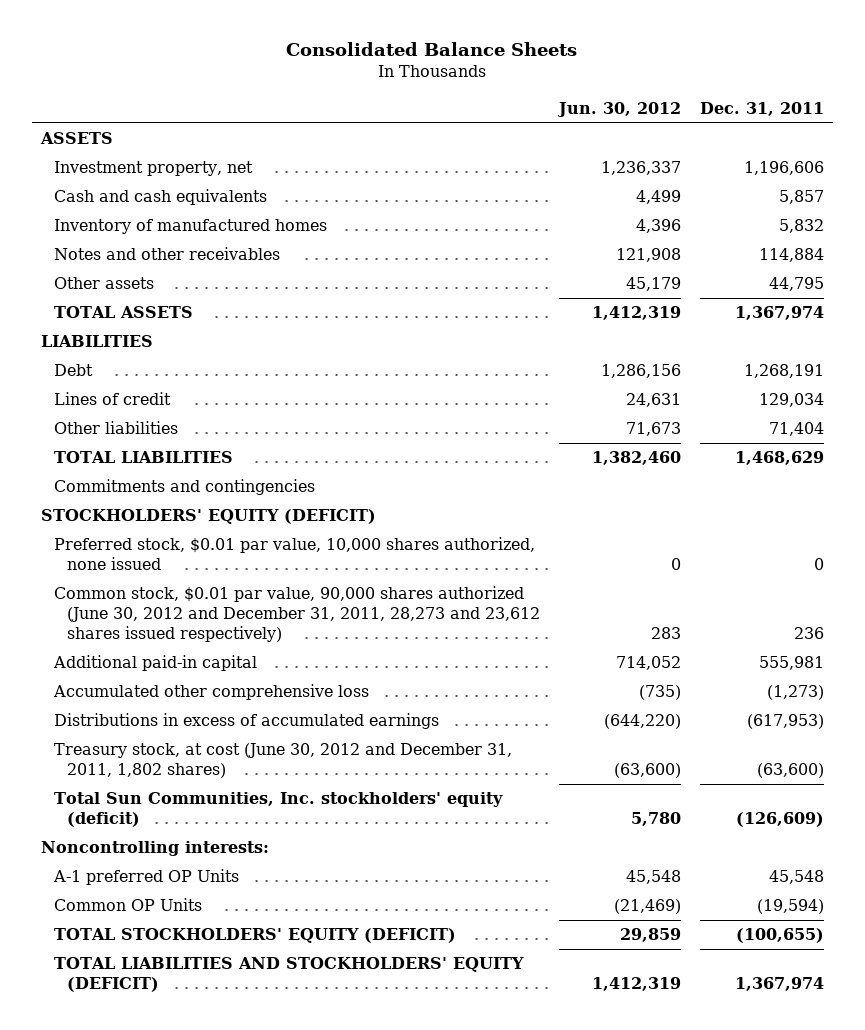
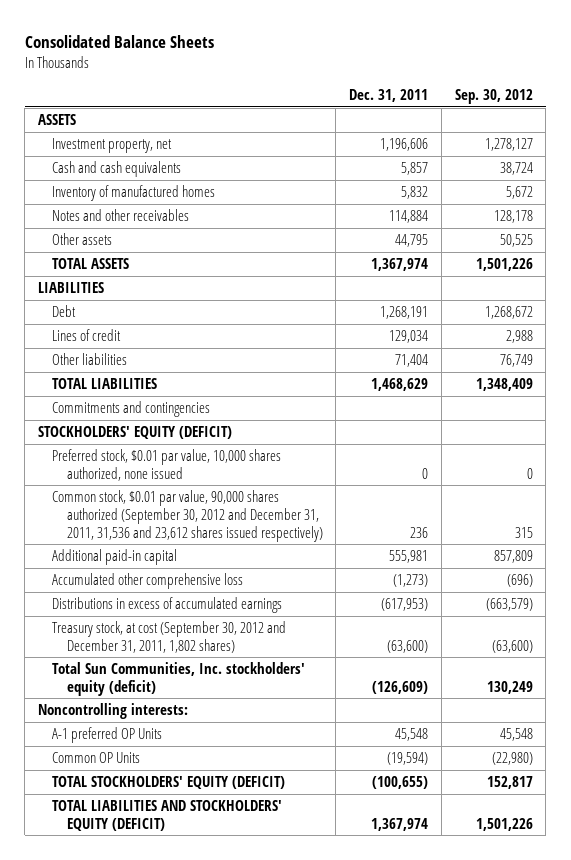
[556,101,681,117] Jun. 30, 2012 -> none
none -> [454,89,533,105] Sep. 30, 2012
[53,586,540,642] Common stock, $0.01 par value, 90,000 shares authorized (June 30, 2012 and December 31, 2011, 28,273 and 23,612 shares issued respectively) -> [52,490,323,542] Common stock, $0.01 par value, 90,000 shares authorized (September 30, 2012 and December 31, 2011, 31,536 and 23,612 shares issued respectively)
[53,743,512,779] Treasury stock, at cost (June 30, 2012 and December 31, 2011, 1,802 shares) -> [52,621,287,653] Treasury stock, at cost (September 30, 2012 and December 31, 2011, 1,802 shares)

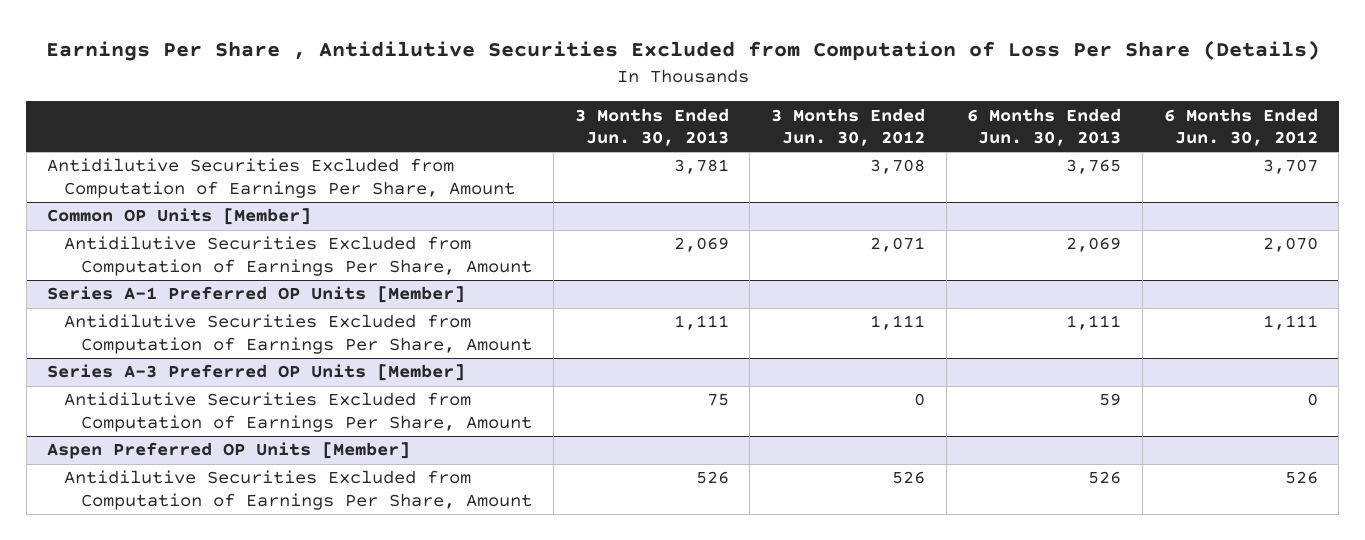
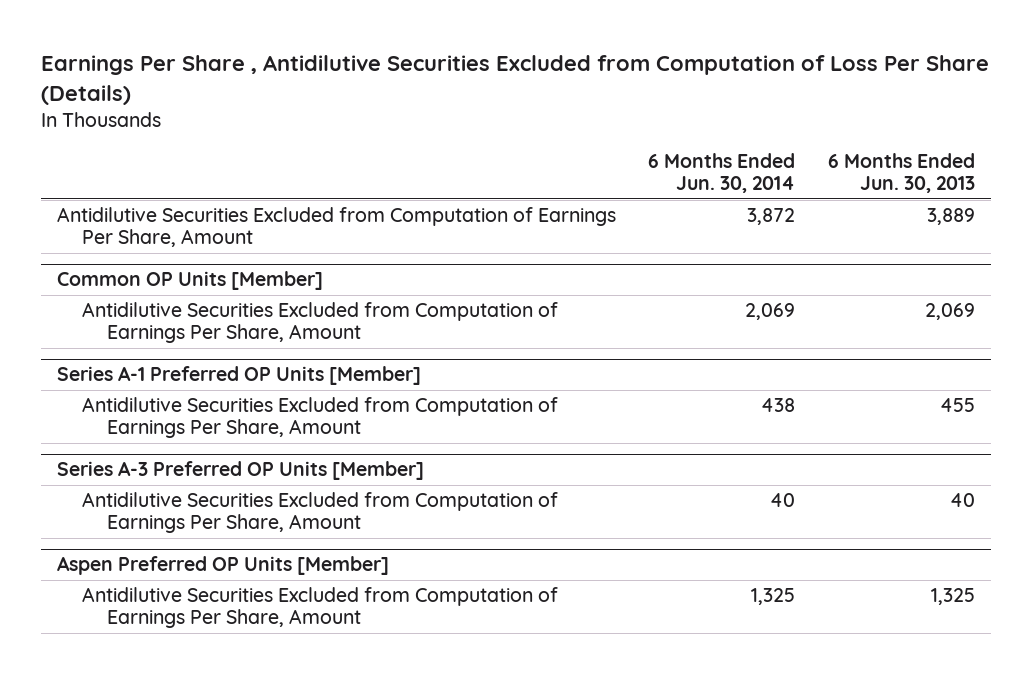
[574,107,729,147] 3 Months Ended Jun. 30, 2013 -> none
[770,107,925,147] 3 Months Ended Jun. 30, 2012 -> none
[1163,107,1318,147] 6 Months Ended Jun. 30, 2012 -> none
none -> [648,153,796,194] 6 Months Ended Jun. 30, 2014
[1066,159,1122,175] 3,765 -> [926,208,975,226] 3,889
[1066,315,1122,331] 1,111 -> [939,398,975,413] 455
[1099,393,1122,407] 59 -> [949,493,975,508] 40
[1088,471,1122,485] 526 -> [930,588,975,606] 1,325

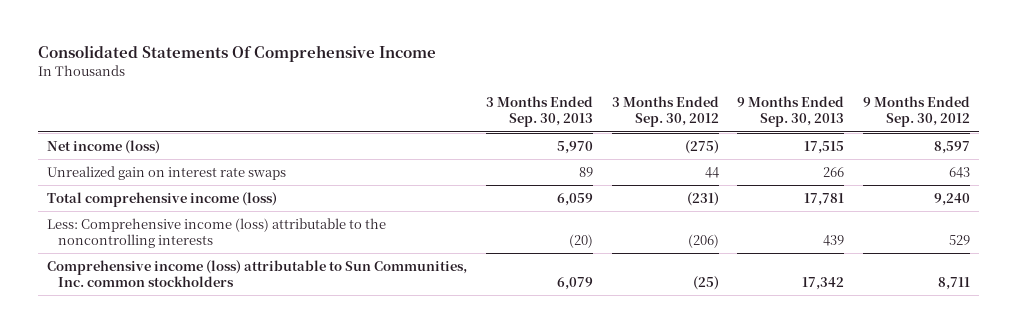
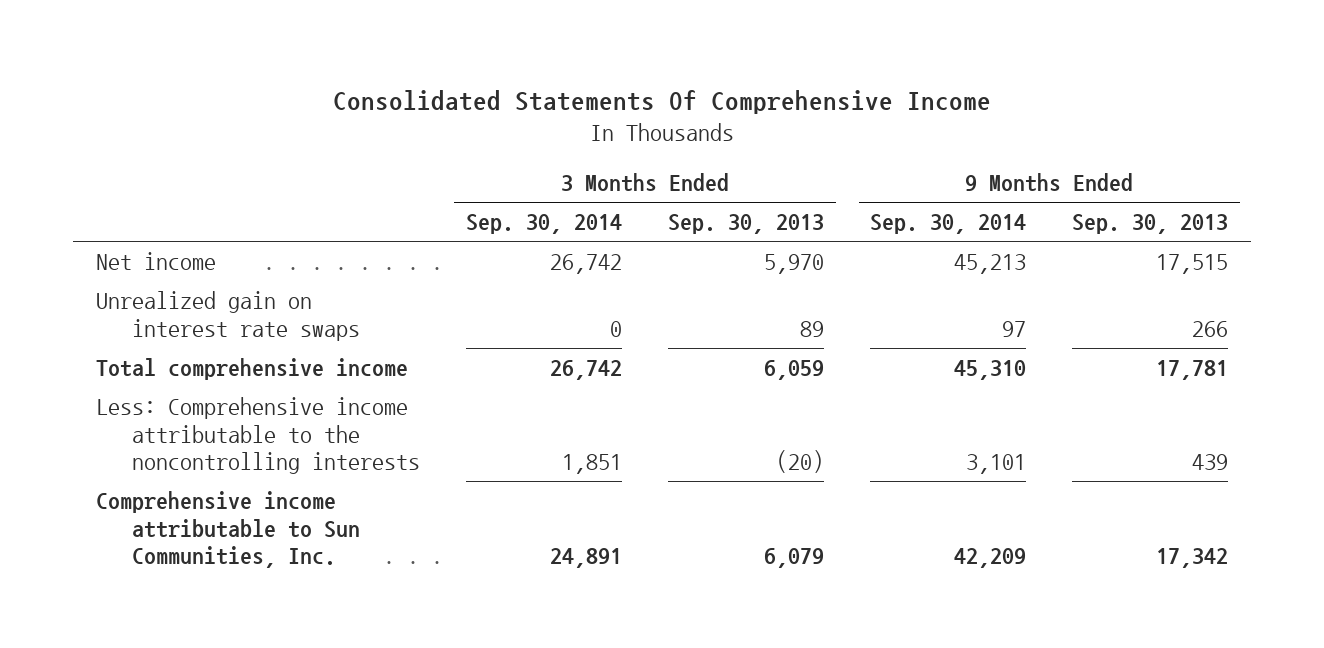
[611,95,719,128] 3 Months Ended Sep. 30, 2012 -> none
[862,95,970,128] 9 Months Ended Sep. 30, 2012 -> none
none -> [465,214,622,235] Sep. 30, 2014
none -> [870,214,1027,235] Sep. 30, 2014
[47,139,161,154] Net income (loss) -> [95,251,216,270] Net income
[47,191,278,207] Total comprehensive income (loss) -> [95,357,408,380] Total comprehensive income
[47,217,387,249] Less: Comprehensive income (loss) attributable to the noncontrolling interests -> [95,396,420,475] Less: Comprehensive income attributable to the noncontrolling interests
[47,259,468,288] Comprehensive income (loss) attributable to Sun Communities, Inc. common stockholders -> [95,490,360,569] Comprehensive income attributable to Sun Communities, Inc.

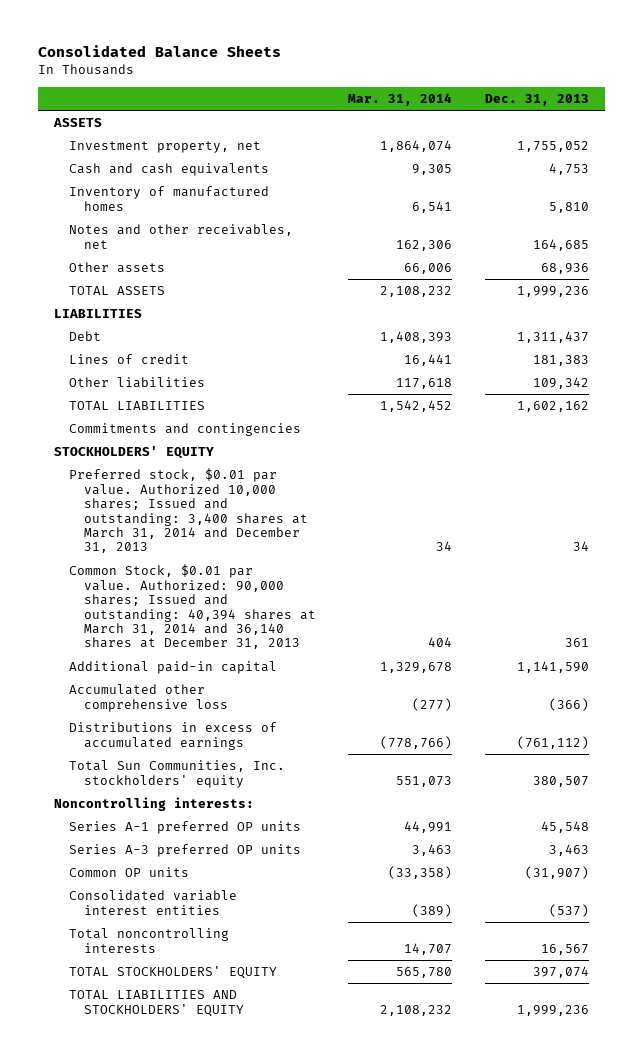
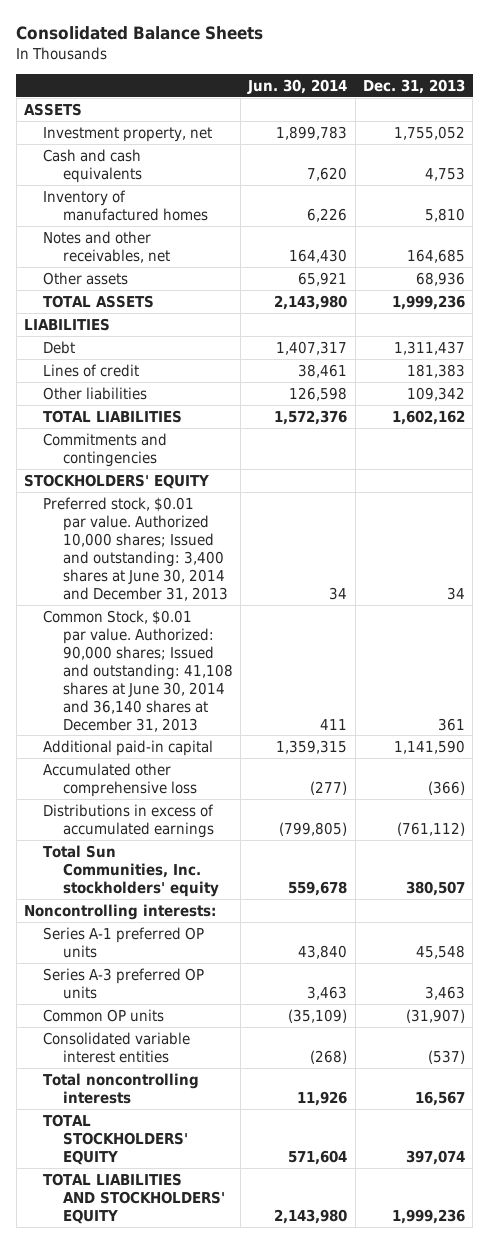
[348,92,453,106] Mar. 31, 2014 -> none
none -> [247,78,348,94] Jun. 30, 2014
[69,468,309,554] Preferred stock, $0.01 par value. Authorized 10,000 shares; Issued and outstanding: 3,400 shares at March 31, 2014 and December 31, 2013 -> [43,496,228,601] Preferred stock, $0.01 par value. Authorized 10,000 shares; Issued and outstanding: 3,400 shares at June 30, 2014 and December 31, 2013
[69,564,317,650] Common Stock, $0.01 par value. Authorized: 90,000 shares; Issued and outstanding: 40,394 shares at March 31, 2014 and 36,140 shares at December 31, 2013 -> [43,609,233,732] Common Stock, $0.01 par value. Authorized: 90,000 shares; Issued and outstanding: 41,108 shares at June 30, 2014 and 36,140 shares at December 31, 2013

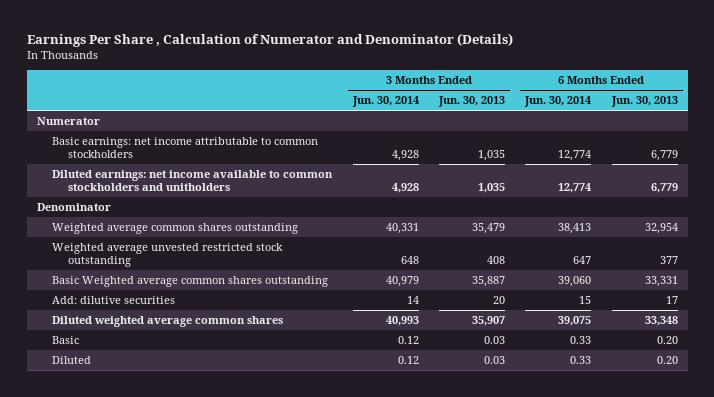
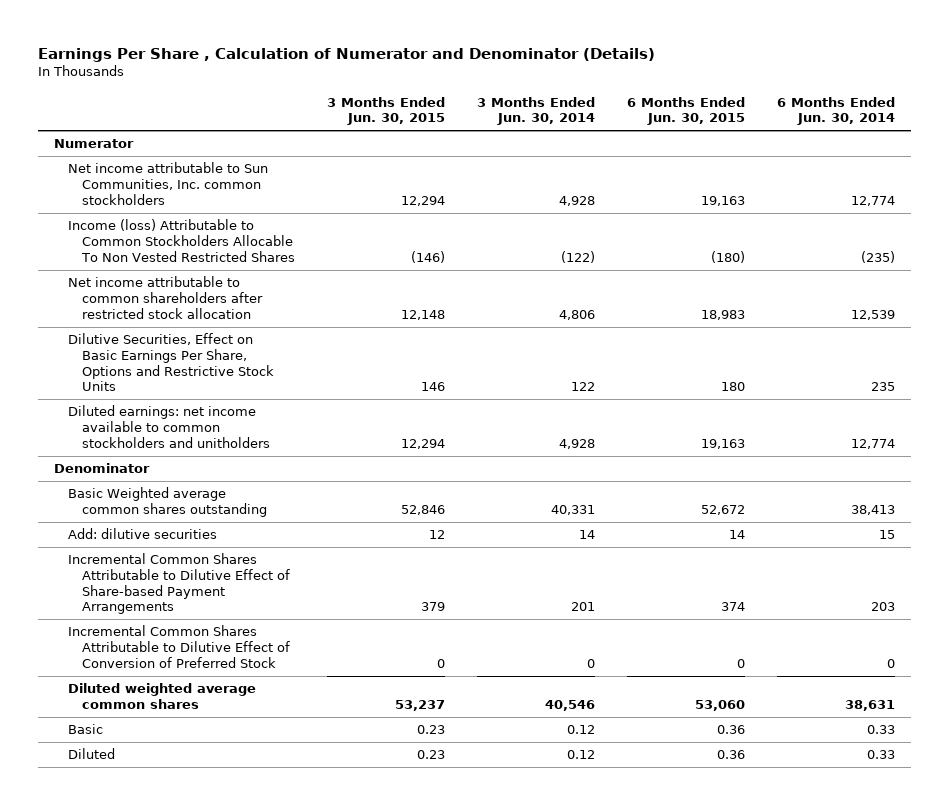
[437,96,505,108] Jun. 30, 2013 -> none
[610,96,678,108] Jun. 30, 2013 -> none
none -> [327,96,446,126] 3 Months Ended Jun. 30, 2015
none -> [626,96,745,126] 6 Months Ended Jun. 30, 2015
[52,136,319,159] Basic earnings: net income attributable to common stockholders -> [68,162,269,205] Net income attributable to Sun Communities, Inc. common stockholders
none -> [68,219,296,262] Income (loss) Attributable to Common Stockholders Allocable To Non Vested Restricted Shares
none -> [68,276,264,319] Net income attributable to common shareholders after restricted stock allocation
none -> [68,333,275,392] Dilutive Securities, Effect on Basic Earnings Per Share, Options and Restrictive Stock Units
[52,222,299,234] Weighted average common shares outstanding -> none
[52,242,284,268] Weighted average unvested restricted stock outstanding -> none
[385,275,419,287] 40,979 -> [550,505,595,516] 40,331
[558,275,592,287] 39,060 -> [850,505,895,516] 38,413
none -> [68,553,291,615] Incremental Common Shares Attributable to Dilutive Effect of Share-based Payment Arrangements
none -> [68,625,291,668] Incremental Common Shares Attributable to Dilutive Effect of Conversion of Preferred Stock
[385,315,419,326] 40,993 -> [544,700,595,712] 40,546
[558,315,592,326] 39,075 -> [844,700,895,712] 38,631

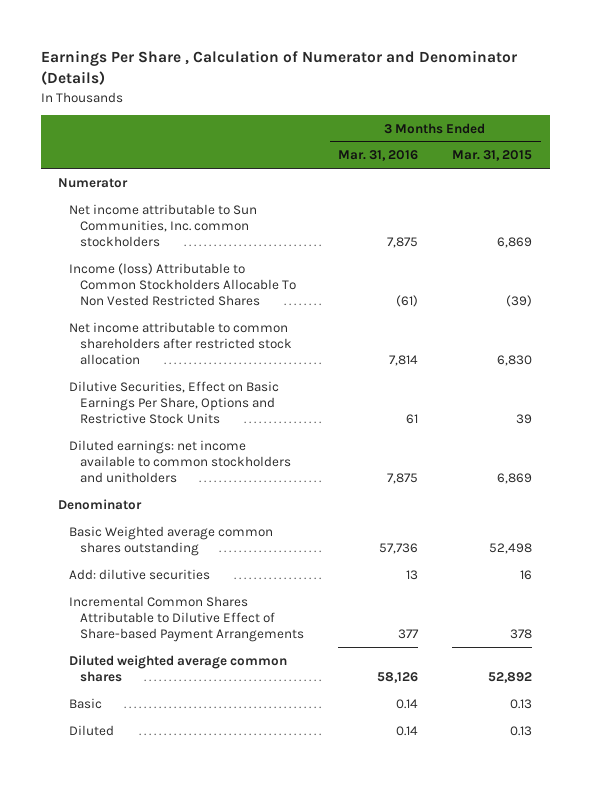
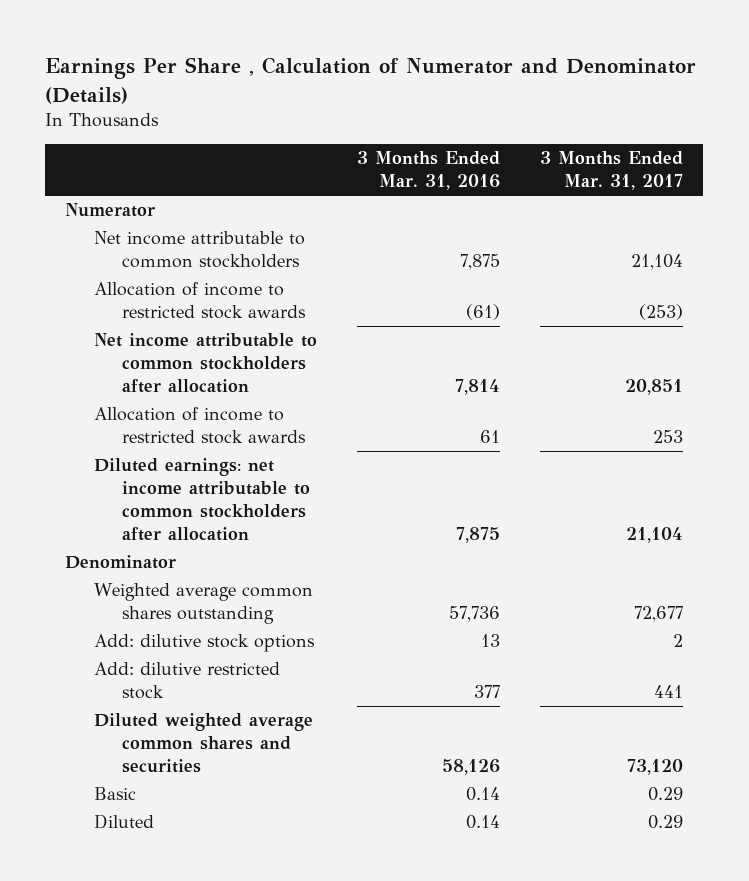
[452,150,533,162] Mar. 31, 2015 -> none
none -> [540,151,684,191] 3 Months Ended Mar. 31, 2017
[68,203,257,247] Net income attributable to Sun Communities, Inc. common stockholders -> [93,231,305,269] Net income attributable to common stockholders
[68,262,296,306] Income (loss) Attributable to Common Stockholders Allocable To Non Vested Restricted Shares -> [93,282,307,320] Allocation of income to restricted stock awards
[68,321,292,365] Net income attributable to common shareholders after restricted stock allocation -> [93,333,317,394] Net income attributable to common stockholders after allocation
[68,380,279,424] Dilutive Securities, Effect on Basic Earnings Per Share, Options and Restrictive Stock Units -> [93,407,307,445] Allocation of income to restricted stock awards
[68,439,291,483] Diluted earnings: net income available to common stockholders and unitholders -> [93,458,311,541] Diluted earnings: net income attributable to common stockholders after allocation
[68,525,273,556] Basic Weighted average common shares outstanding -> [93,583,313,625] Weighted average common shares outstanding
[68,568,210,580] Add: dilutive securities -> [93,634,315,653] Add: dilutive stock options
[68,595,304,642] Incremental Common Shares Attributable to Dilutive Effect of Share-based Payment Arrangements -> [93,662,280,700] Add: dilutive restricted stock
[68,654,287,682] Diluted weighted average common shares -> [93,713,313,774] Diluted weighted average common shares and securities

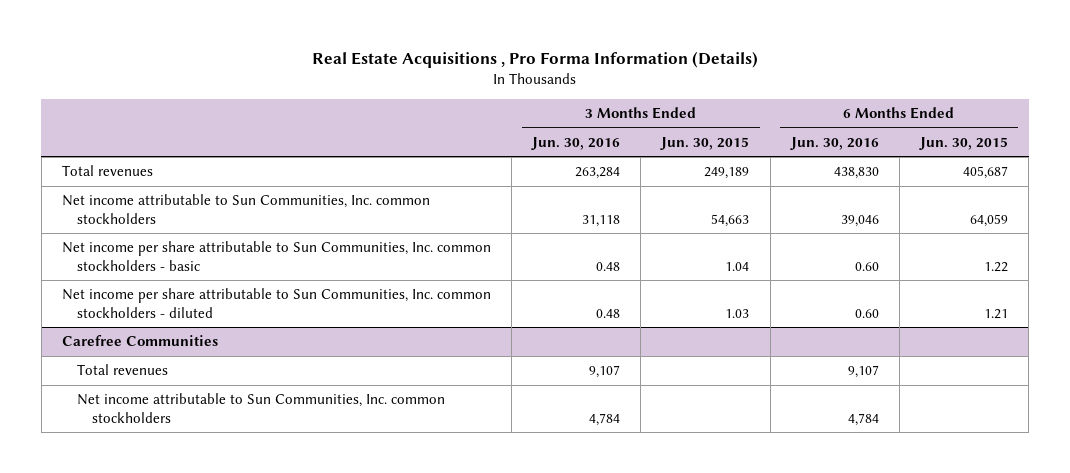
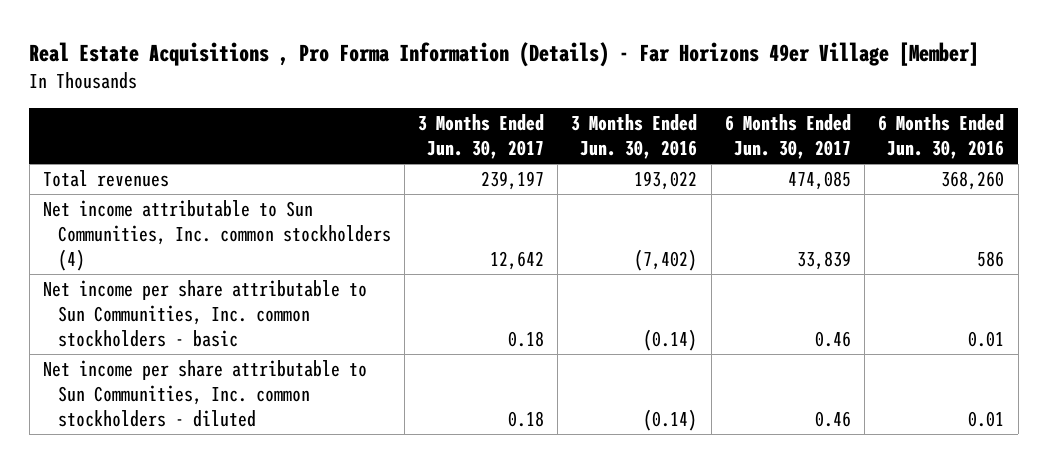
[311,51,758,69] Real Estate Acquisitions , Pro Forma Information (Details) -> [29,41,980,67] Real Estate Acquisitions , Pro Forma Information (Details) - Far Horizons 49er Village [Member]
[660,136,750,150] Jun. 30, 2015 -> none
[919,136,1009,150] Jun. 30, 2015 -> none
none -> [417,114,544,160] 3 Months Ended Jun. 30, 2017
none -> [724,114,851,160] 6 Months Ended Jun. 30, 2017
[61,335,218,347] Carefree Communities -> none
[76,364,168,376] Total revenues -> none
[76,393,445,423] Net income attributable to Sun Communities, Inc. common stockholders -> none
[575,167,621,180] 263,284 -> [634,171,698,191] 193,022
[833,167,879,180] 438,830 -> [941,171,1005,191] 368,260
[61,194,430,224] Net income attributable to Sun Communities, Inc. common stockholders -> [43,200,391,272] Net income attributable to Sun Communities, Inc. common stockholders (4)
[582,214,621,227] 31,118 -> [634,249,698,272] (7,402)
[840,214,879,227] 39,046 -> [977,251,1005,268] 586
[596,261,621,271] 0.48 -> [643,329,698,352] (0.14)
[854,261,879,271] 0.60 -> [968,331,1005,348] 0.01
[596,308,621,318] 0.48 -> [643,409,698,432] (0.14)
[854,308,879,318] 0.60 -> [968,411,1005,428] 0.01

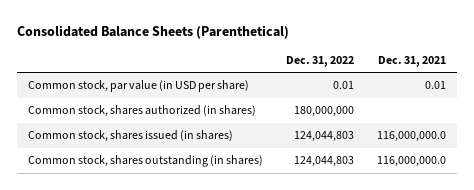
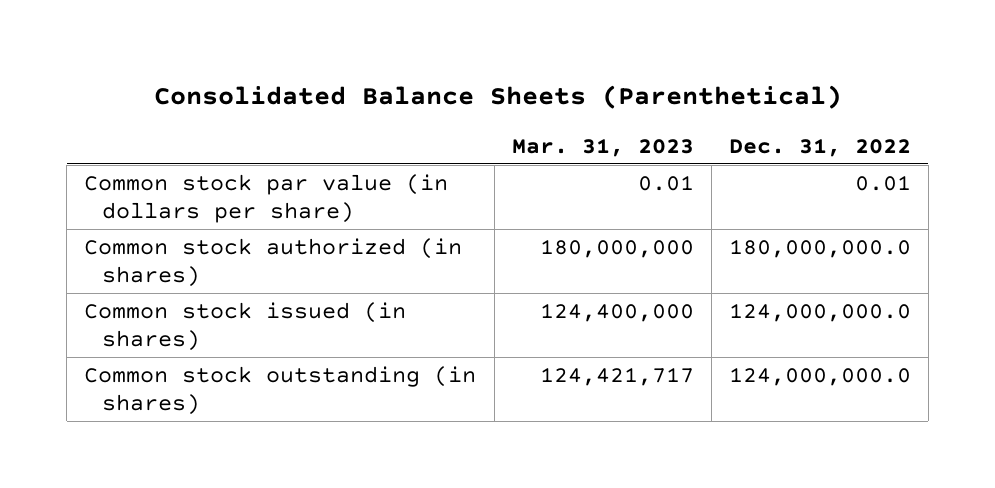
[377,55,446,67] Dec. 31, 2021 -> none
none -> [511,137,694,157] Mar. 31, 2023
[28,80,250,93] Common stock, par value (in USD per share) -> [84,174,449,223] Common stock par value (in dollars per share)
[28,105,257,118] Common stock, shares authorized (in shares) -> [84,238,463,287] Common stock authorized (in shares)
[293,106,354,118] 180,000,000 -> [728,239,911,259] 180,000,000.0
[28,130,234,143] Common stock, shares issued (in shares) -> [84,302,407,351] Common stock issued (in shares)
[293,131,354,143] 124,044,803 -> [728,303,911,323] 124,000,000.0
[28,155,264,168] Common stock, shares outstanding (in shares) -> [84,366,477,415] Common stock outstanding (in shares)
[293,156,354,168] 124,044,803 -> [728,367,911,387] 124,000,000.0

